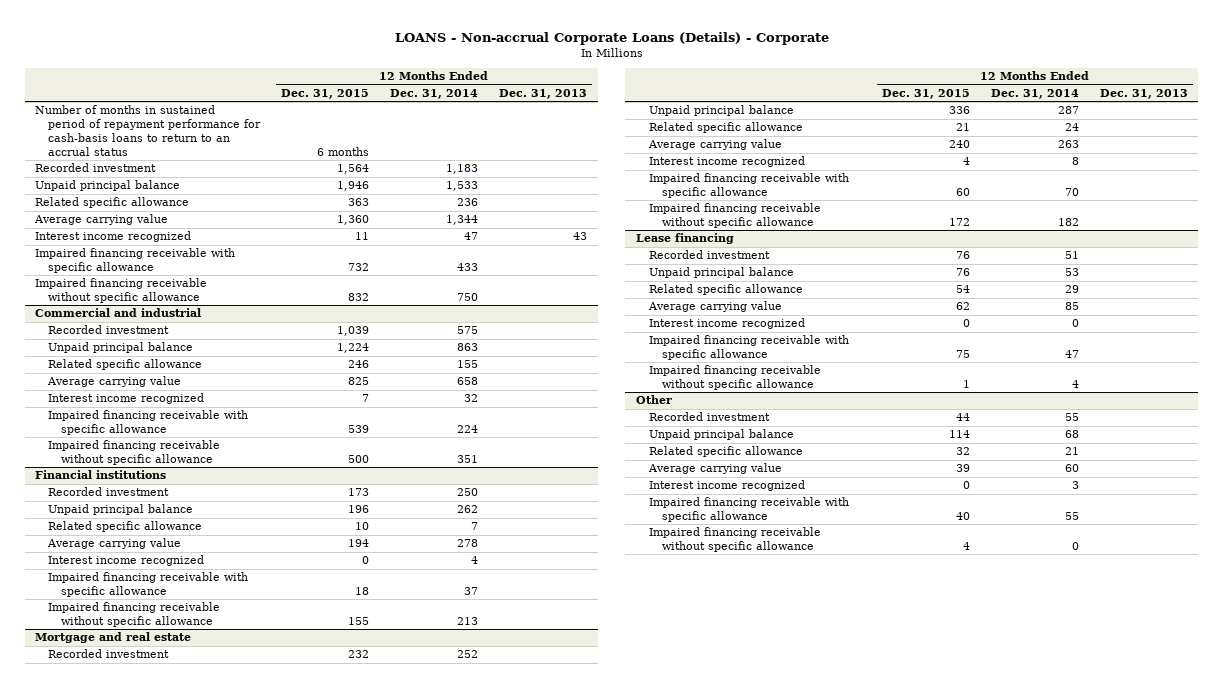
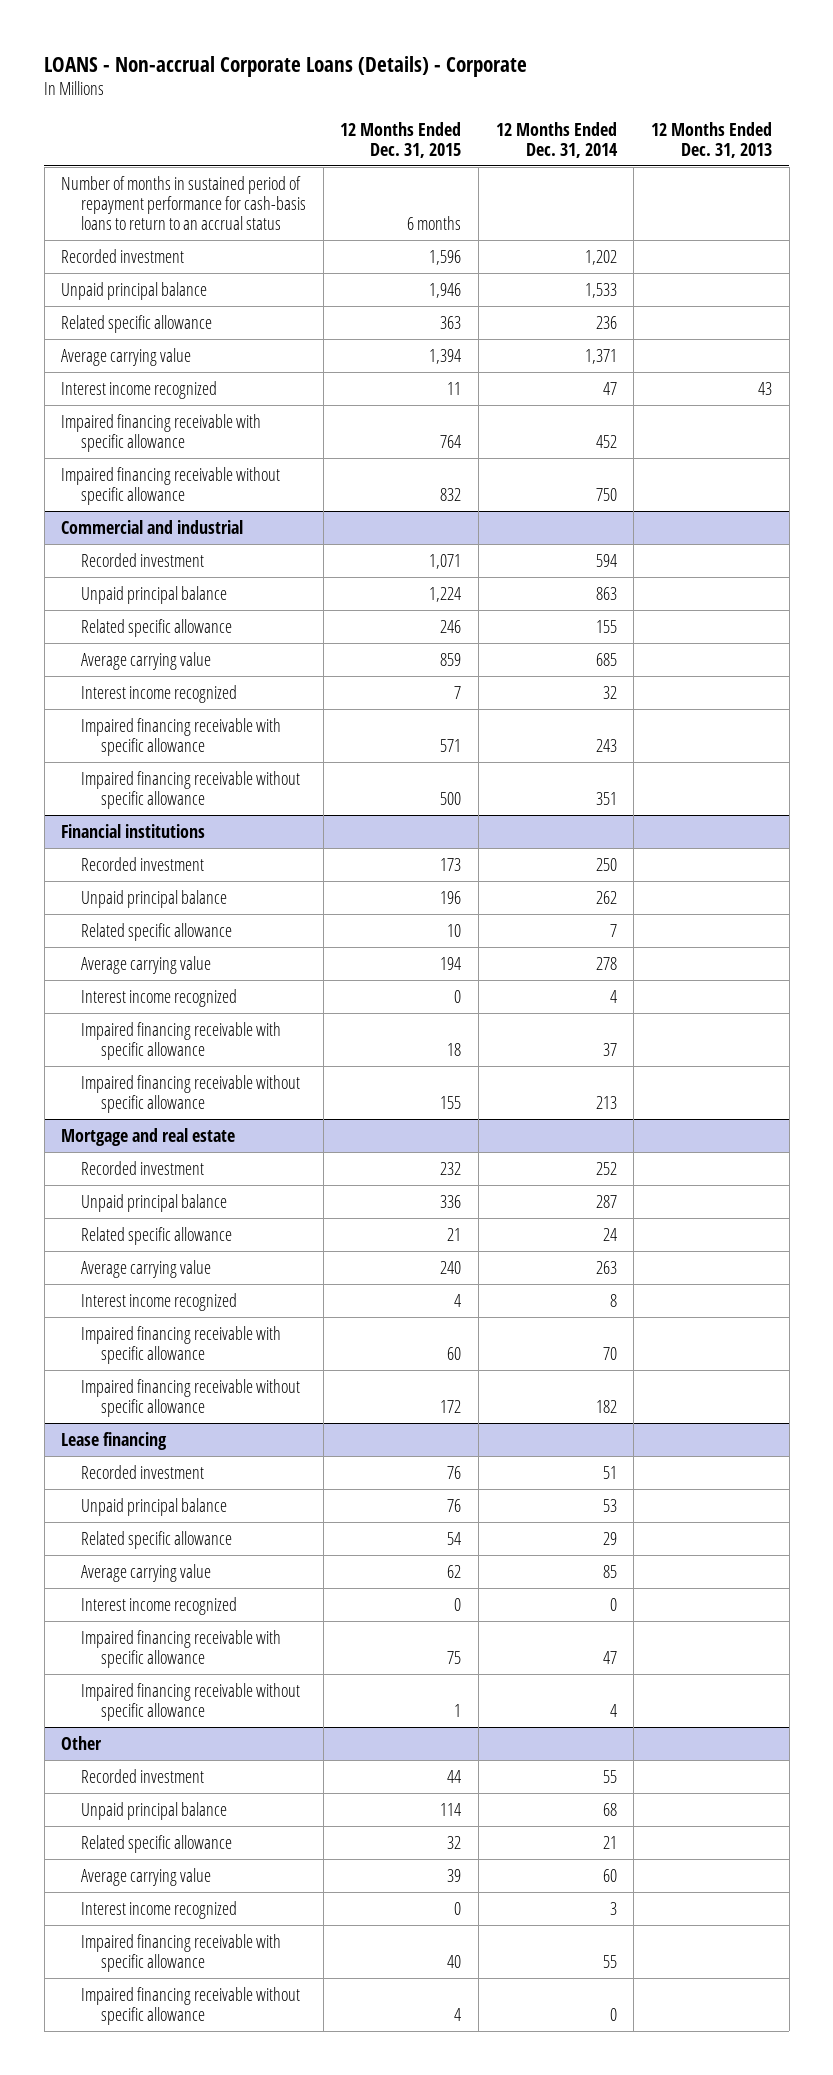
[337,164,370,175] 1,564 -> [429,249,462,265] 1,596
[446,164,479,175] 1,183 -> [584,249,617,265] 1,202
[337,215,370,226] 1,360 -> [429,348,462,364] 1,394
[446,215,479,226] 1,344 -> [584,348,617,364] 1,371
[348,263,370,272] 732 -> [440,434,462,448] 764
[457,263,479,272] 433 -> [595,434,617,448] 452
[337,326,370,337] 1,039 -> [429,553,462,569] 1,071
[457,326,479,335] 575 -> [595,553,617,567] 594
[348,377,370,386] 825 -> [440,652,462,666] 859
[457,377,479,386] 658 -> [595,652,617,666] 685
[348,425,370,434] 539 -> [440,738,462,752] 571
[457,425,479,434] 224 -> [595,738,617,752] 243

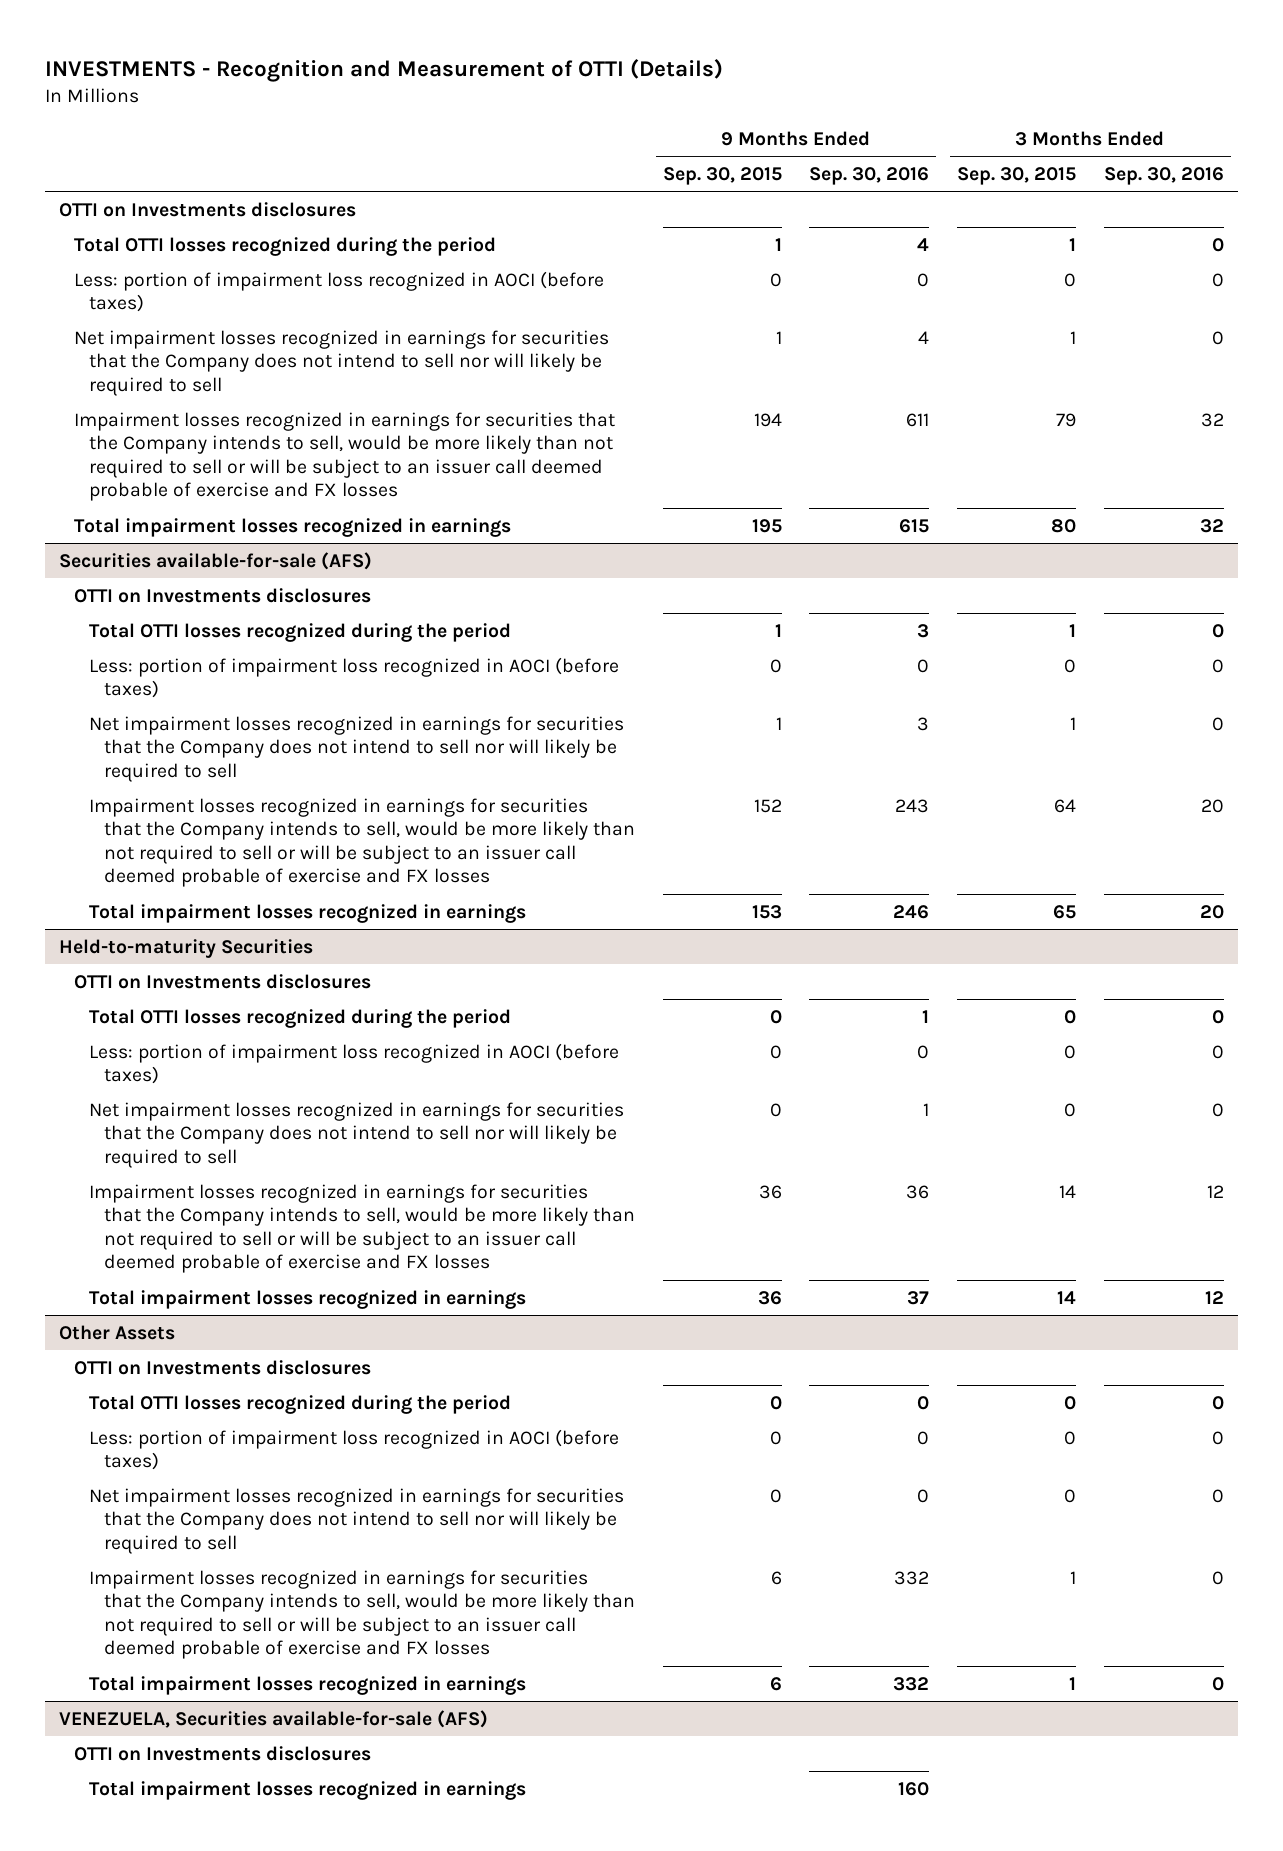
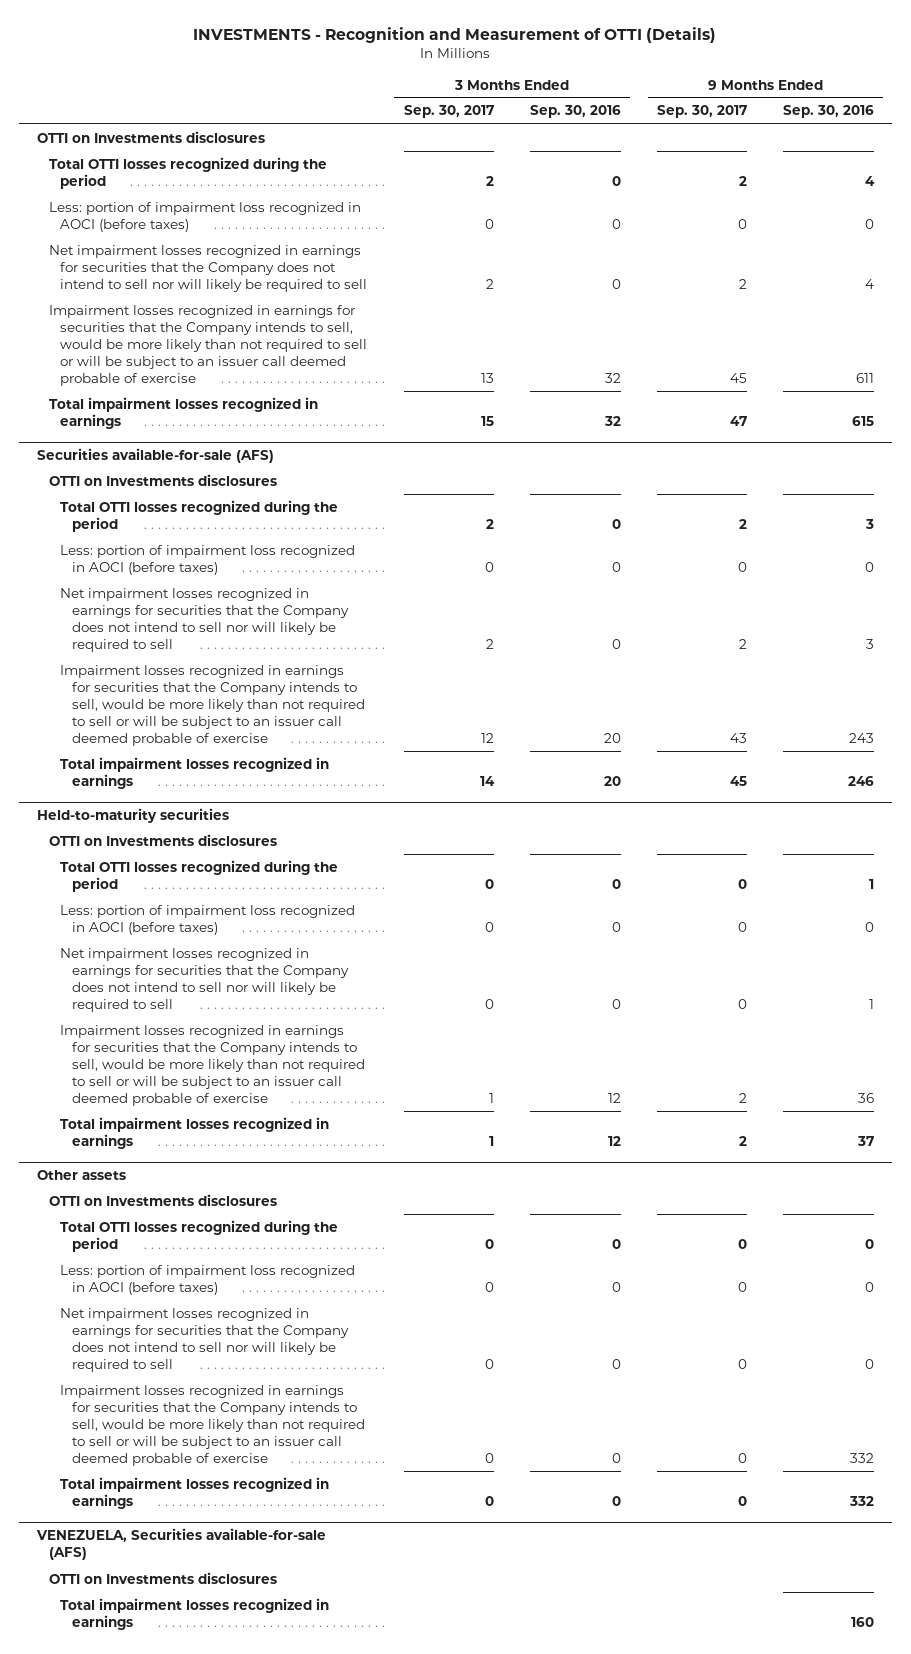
[662,166,782,185] Sep. 30, 2015 -> none
[956,166,1076,185] Sep. 30, 2015 -> none
none -> [403,105,494,119] Sep. 30, 2017
none -> [656,105,747,119] Sep. 30, 2017
[74,411,616,502] Impairment losses recognized in earnings for securities that the Company intends to sell, would be more likely than not required to sell or will be subject to an issuer call deemed probable of exercise and FX losses -> [48,304,368,387] Impairment losses recognized in earnings for securities that the Company intends to sell, would be more likely than not required to sell or will be subject to an issuer call deemed probable of exercise
[88,797,635,888] Impairment losses recognized in earnings for securities that the Company intends to sell, would be more likely than not required to sell or will be subject to an issuer call deemed probable of exercise and FX losses -> [60,664,366,747] Impairment losses recognized in earnings for securities that the Company intends to sell, would be more likely than not required to sell or will be subject to an issuer call deemed probable of exercise
[59,938,314,958] Held-to-maturity Securities -> [36,808,229,824] Held-to-maturity securities
[88,1183,635,1274] Impairment losses recognized in earnings for securities that the Company intends to sell, would be more likely than not required to sell or will be subject to an issuer call deemed probable of exercise and FX losses -> [60,1024,366,1107] Impairment losses recognized in earnings for securities that the Company intends to sell, would be more likely than not required to sell or will be subject to an issuer call deemed probable of exercise
[59,1324,176,1340] Other Assets -> [36,1170,126,1181] Other assets
[88,1569,635,1660] Impairment losses recognized in earnings for securities that the Company intends to sell, would be more likely than not required to sell or will be subject to an issuer call deemed probable of exercise and FX losses -> [60,1384,366,1467] Impairment losses recognized in earnings for securities that the Company intends to sell, would be more likely than not required to sell or will be subject to an issuer call deemed probable of exercise

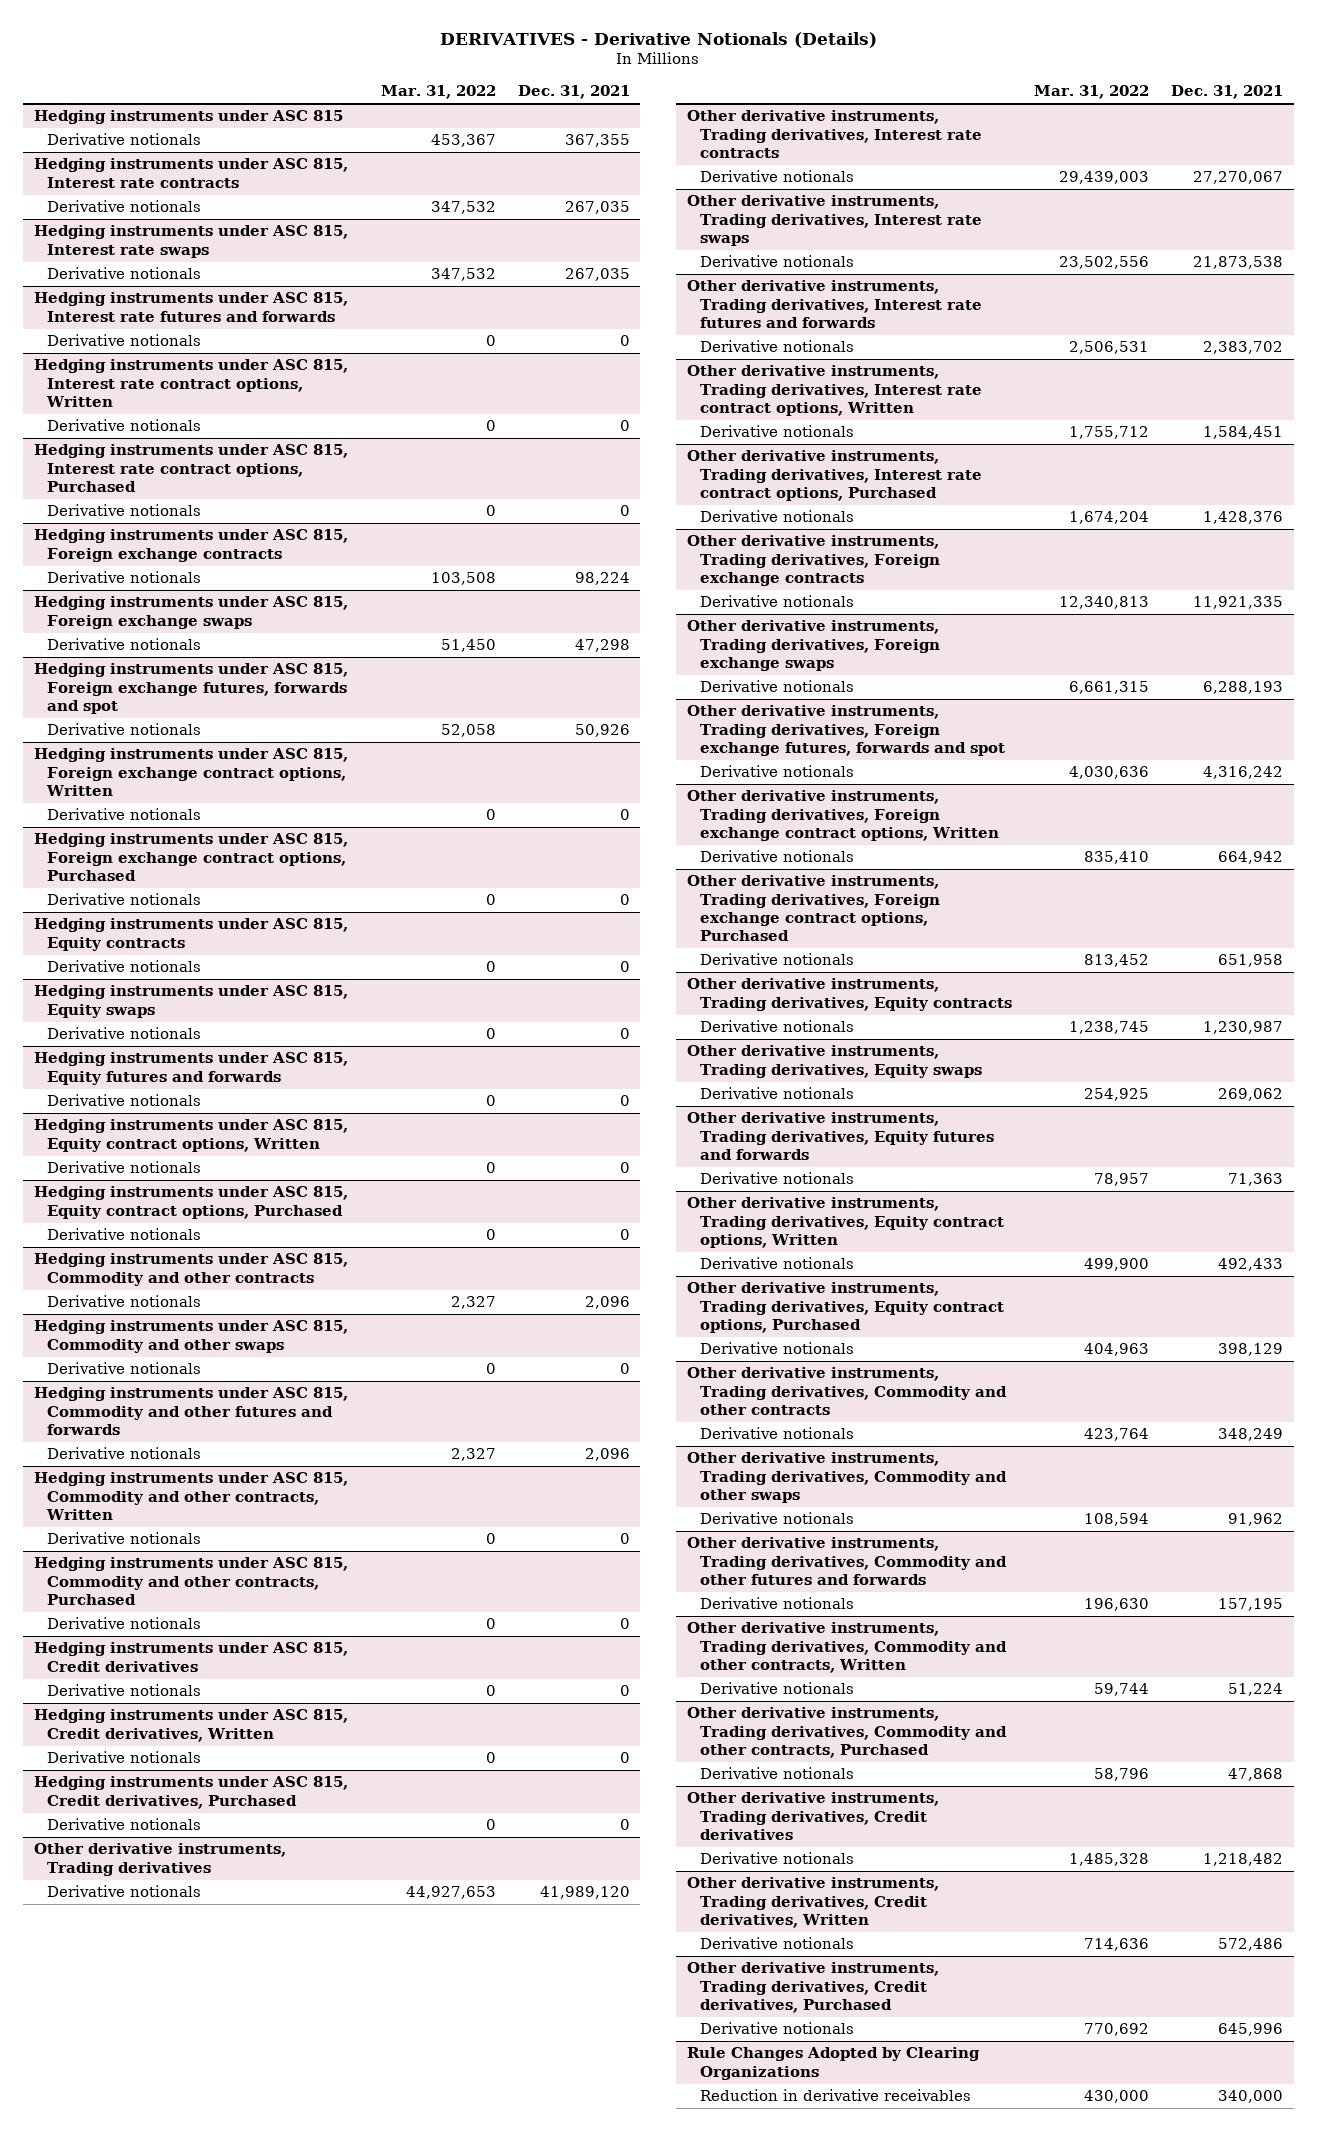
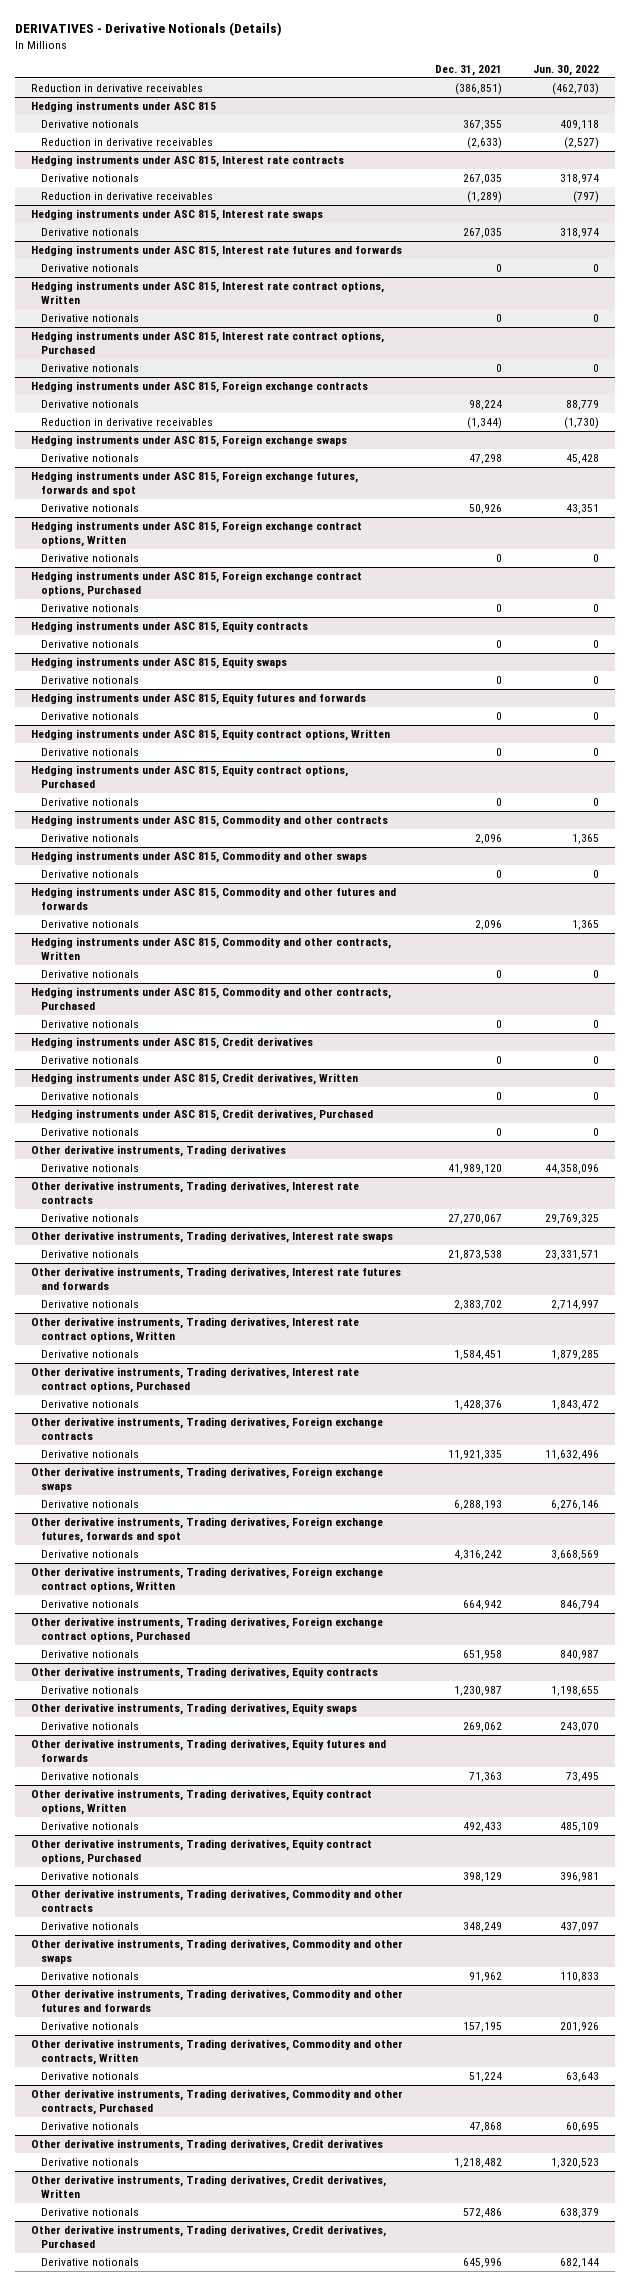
[380,85,496,100] Mar. 31, 2022 -> none
none -> [533,65,600,77] Jun. 30, 2022
none -> [30,83,203,92] Reduction in derivative receivables
none -> [41,137,214,146] Reduction in derivative receivables
none -> [41,191,214,200] Reduction in derivative receivables
none -> [41,417,214,426] Reduction in derivative receivables
[686,2047,980,2080] Rule Changes Adopted by Clearing Organizations -> none
[700,2089,972,2102] Reduction in derivative receivables -> none

